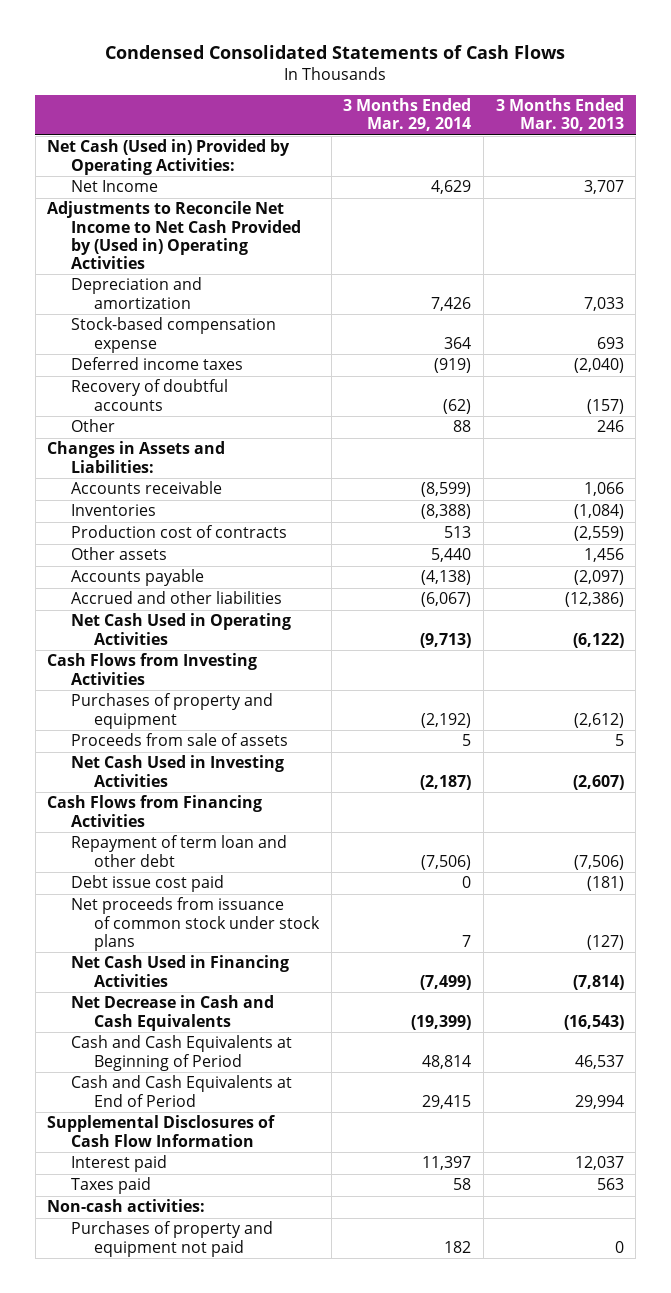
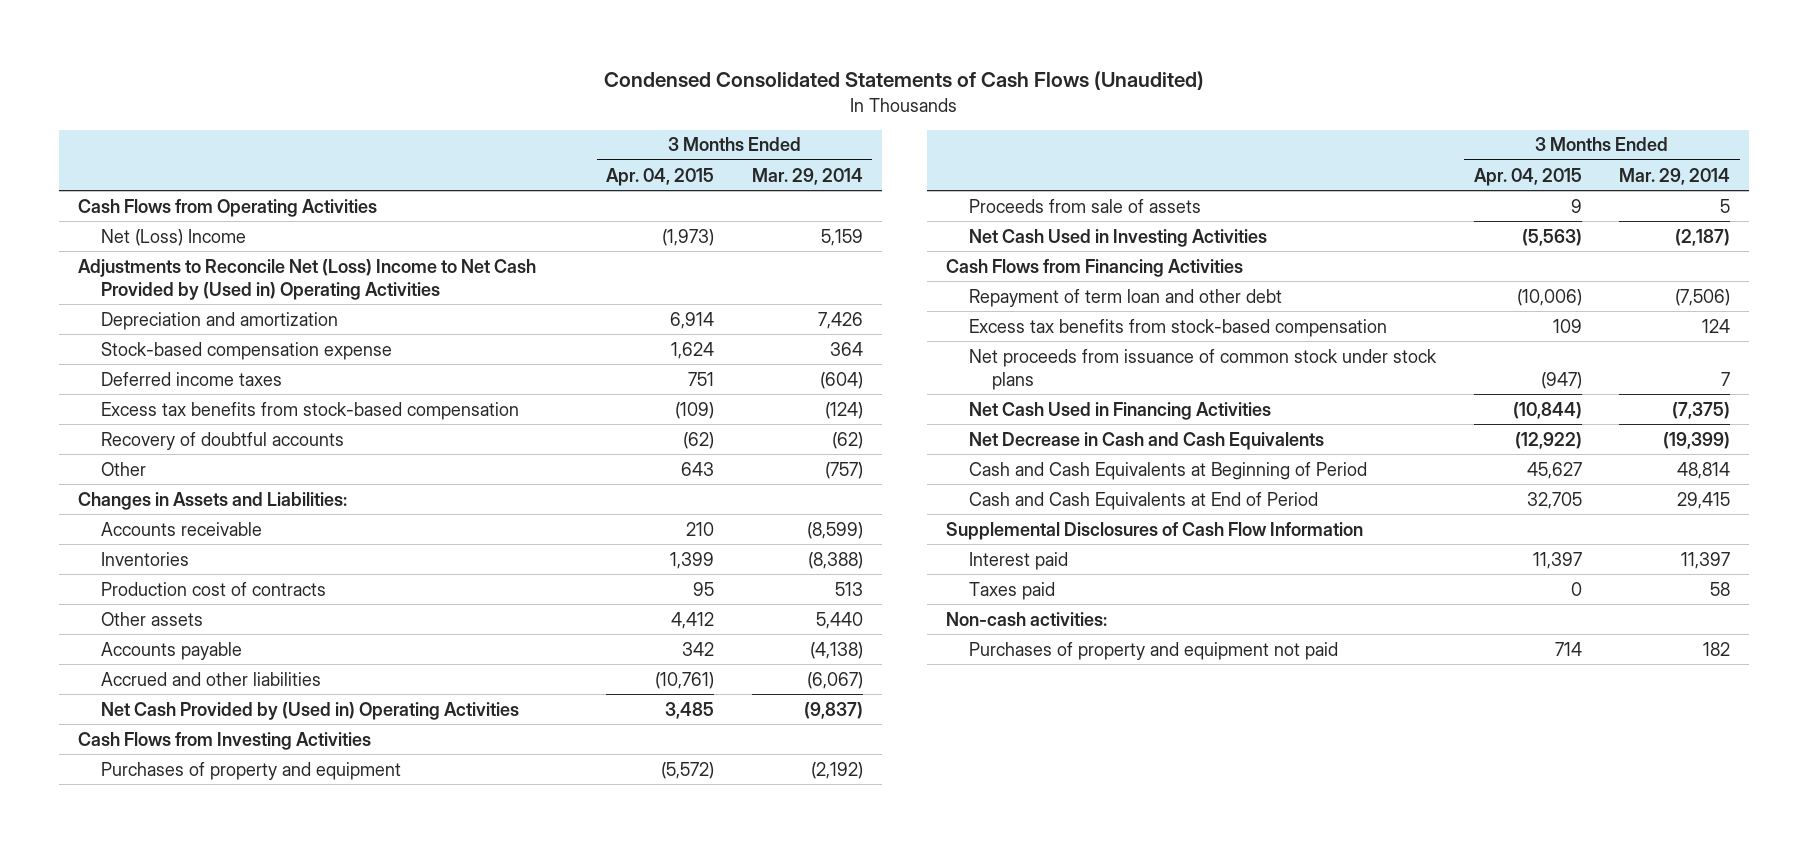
[105,44,566,59] Condensed Consolidated Statements of Cash Flows -> [604,71,1205,91] Condensed Consolidated Statements of Cash Flows (Unaudited)
[495,98,624,132] 3 Months Ended Mar. 30, 2013 -> none
none -> [606,167,715,186] Apr. 04, 2015
[47,139,291,175] Net Cash (Used in) Provided by Operating Activities: -> [78,198,378,217] Cash Flows from Operating Activities
[70,180,158,193] Net Income -> [101,228,247,246] Net (Loss) Income
[431,180,472,195] 4,629 -> [821,228,864,246] 5,159
[47,201,301,269] Adjustments to Reconcile Net Income to Net Cash Provided by (Used in) Operating Activities -> [78,258,537,300] Adjustments to Reconcile Net (Loss) Income to Net Cash Provided by (Used in) Operating Activities
[434,358,472,374] (919) -> [820,371,864,389] (604)
none -> [101,401,520,420] Excess tax benefits from stock-based compensation
[453,420,472,433] 88 -> [825,461,864,479] (757)
[70,613,291,645] Net Cash Used in Operating Activities -> [101,701,520,720] Net Cash Provided by (Used in) Operating Activities
[420,632,472,648] (9,713) -> [804,701,864,719] (9,837)
[70,875,224,893] Debt issue cost paid -> none
none -> [968,318,1387,337] Excess tax benefits from stock-based compensation
[420,974,472,990] (7,499) -> [1672,401,1731,419] (7,375)

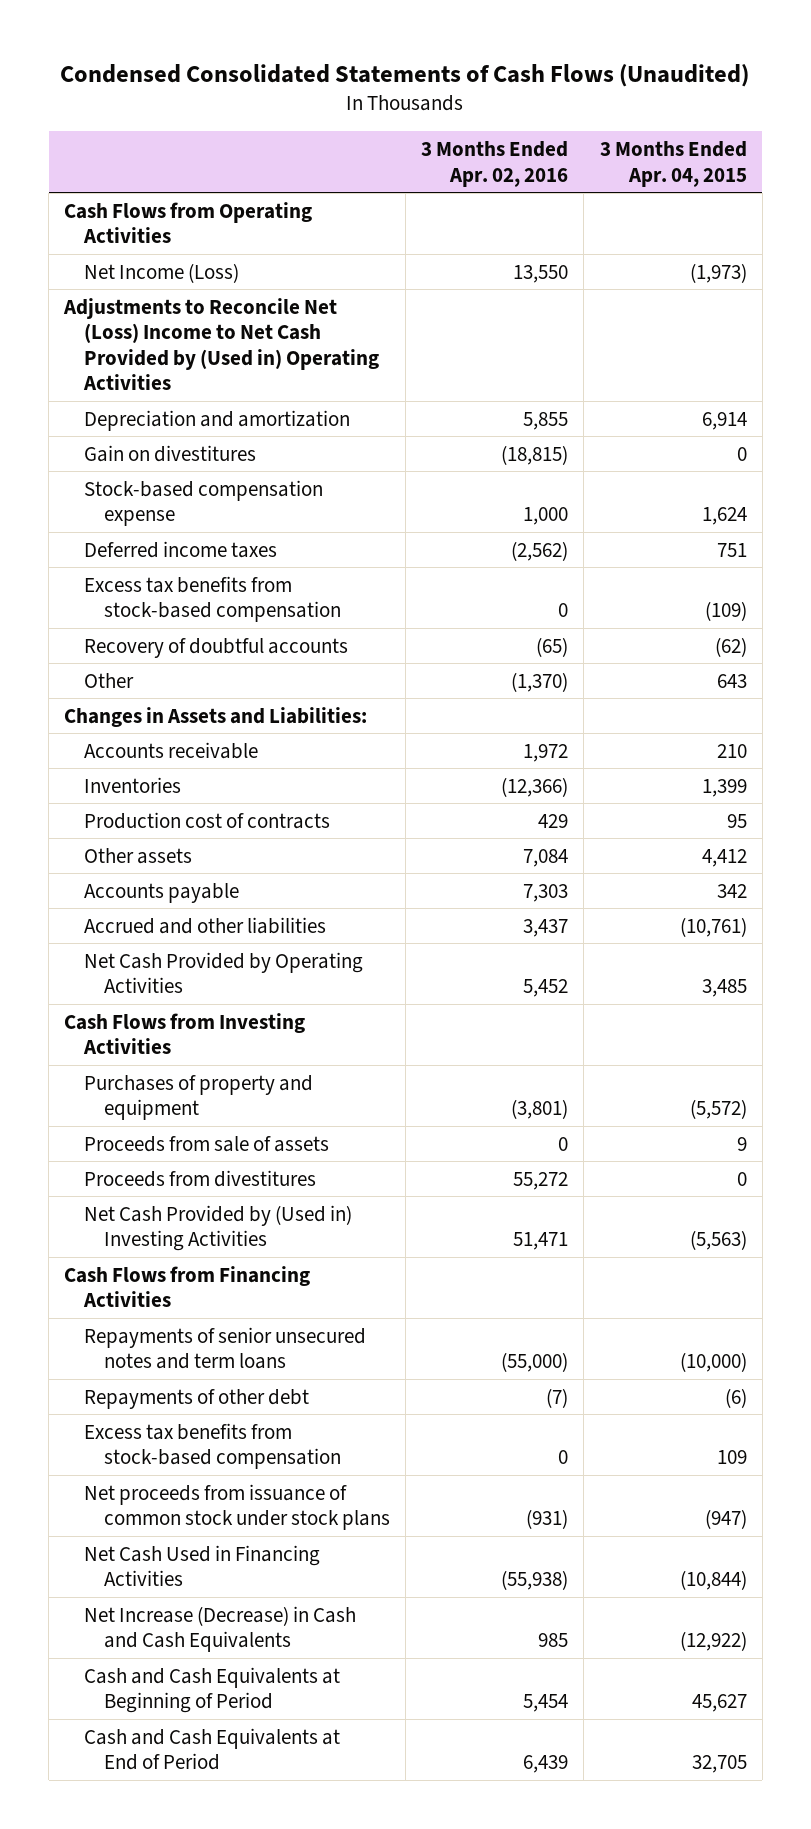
[752,167,864,185] Mar. 29, 2014 -> none
none -> [421,141,569,187] 3 Months Ended Apr. 02, 2016
[101,228,247,246] Net (Loss) Income -> [84,262,240,283] Net Income (Loss)
none -> [84,444,257,462] Gain on divestitures
[101,701,520,720] Net Cash Provided by (Used in) Operating Activities -> [84,951,364,994] Net Cash Provided by Operating Activities
none -> [84,1169,317,1187] Proceeds from divestitures
[968,228,1267,247] Net Cash Used in Investing Activities -> [84,1204,353,1252] Net Cash Provided by (Used in) Investing Activities
none -> [84,1326,367,1370] Repayments of senior unsecured notes and term loans
[968,288,1282,307] Repayment of term loan and other debt -> [84,1388,310,1409] Repayments of other debt
[1516,288,1582,306] (10,006) -> [724,1387,747,1408] (6)
[968,431,1324,450] Net Decrease in Cash and Cash Equivalents -> [84,1605,357,1653] Net Increase (Decrease) in Cash and Cash Equivalents
[945,521,1363,540] Supplemental Disclosures of Cash Flow Information -> none
[968,551,1068,570] Interest paid -> none
[968,581,1055,600] Taxes paid -> none
[945,611,1107,626] Non-cash activities: -> none
[968,641,1338,660] Purchases of property and equipment not paid -> none

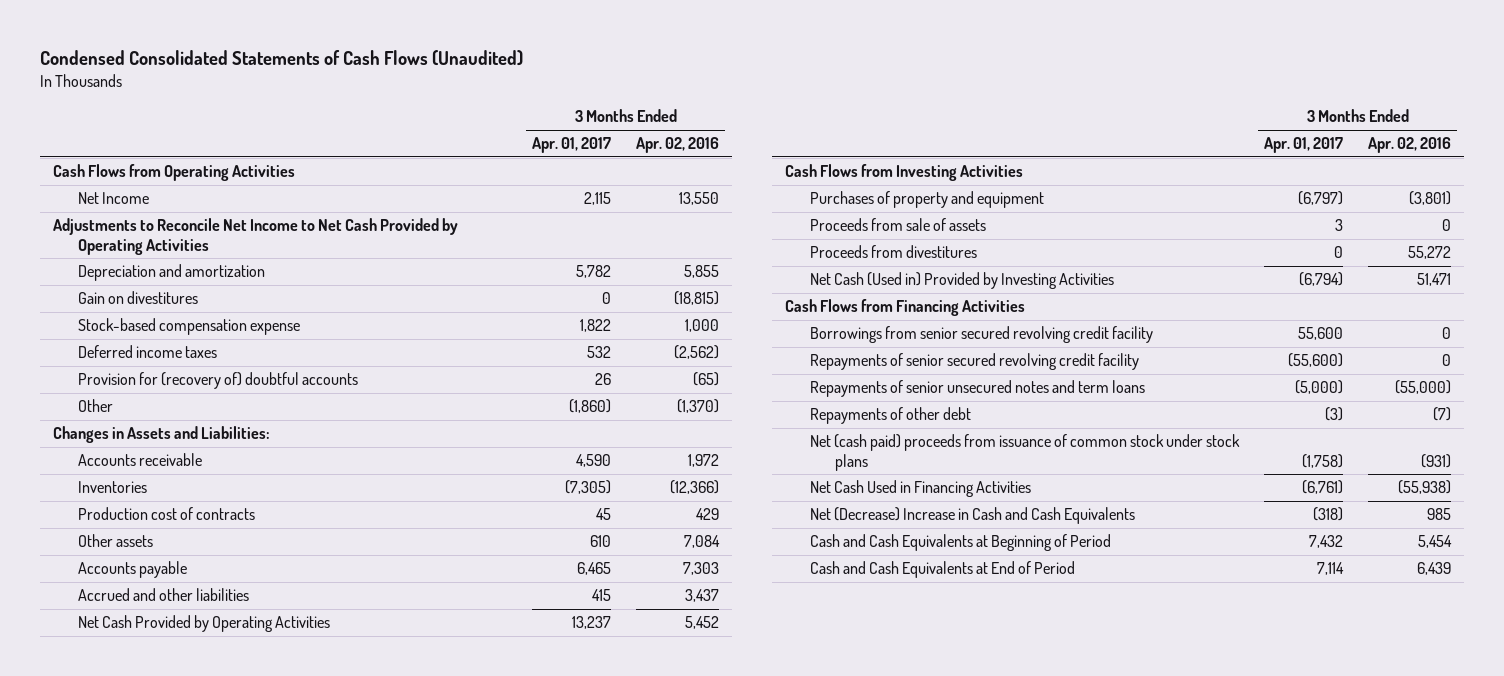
[599,141,747,187] 3 Months Ended Apr. 04, 2015 -> none
none -> [531,137,611,154] Apr. 01, 2017
[84,262,240,283] Net Income (Loss) -> [77,192,149,205] Net Income
[63,297,380,391] Adjustments to Reconcile Net (Loss) Income to Net Cash Provided by (Used in) Operating Activities -> [52,218,458,255] Adjustments to Reconcile Net Income to Net Cash Provided by Operating Activities
[84,575,342,623] Excess tax benefits from stock-based compensation -> none
[84,637,349,658] Recovery of doubtful accounts -> [77,372,358,390] Provision for (recovery of) doubtful accounts
[84,1204,353,1252] Net Cash Provided by (Used in) Investing Activities -> [809,272,1114,290] Net Cash (Used in) Provided by Investing Activities
none -> [809,326,1153,344] Borrowings from senior secured revolving credit facility
none -> [809,353,1139,371] Repayments of senior secured revolving credit facility
[84,1422,342,1470] Excess tax benefits from stock-based compensation -> none
[84,1483,391,1531] Net proceeds from issuance of common stock under stock plans -> [809,434,1240,471] Net (cash paid) proceeds from issuance of common stock under stock plans
[84,1605,357,1653] Net Increase (Decrease) in Cash and Cash Equivalents -> [809,507,1135,525] Net (Decrease) Increase in Cash and Cash Equivalents

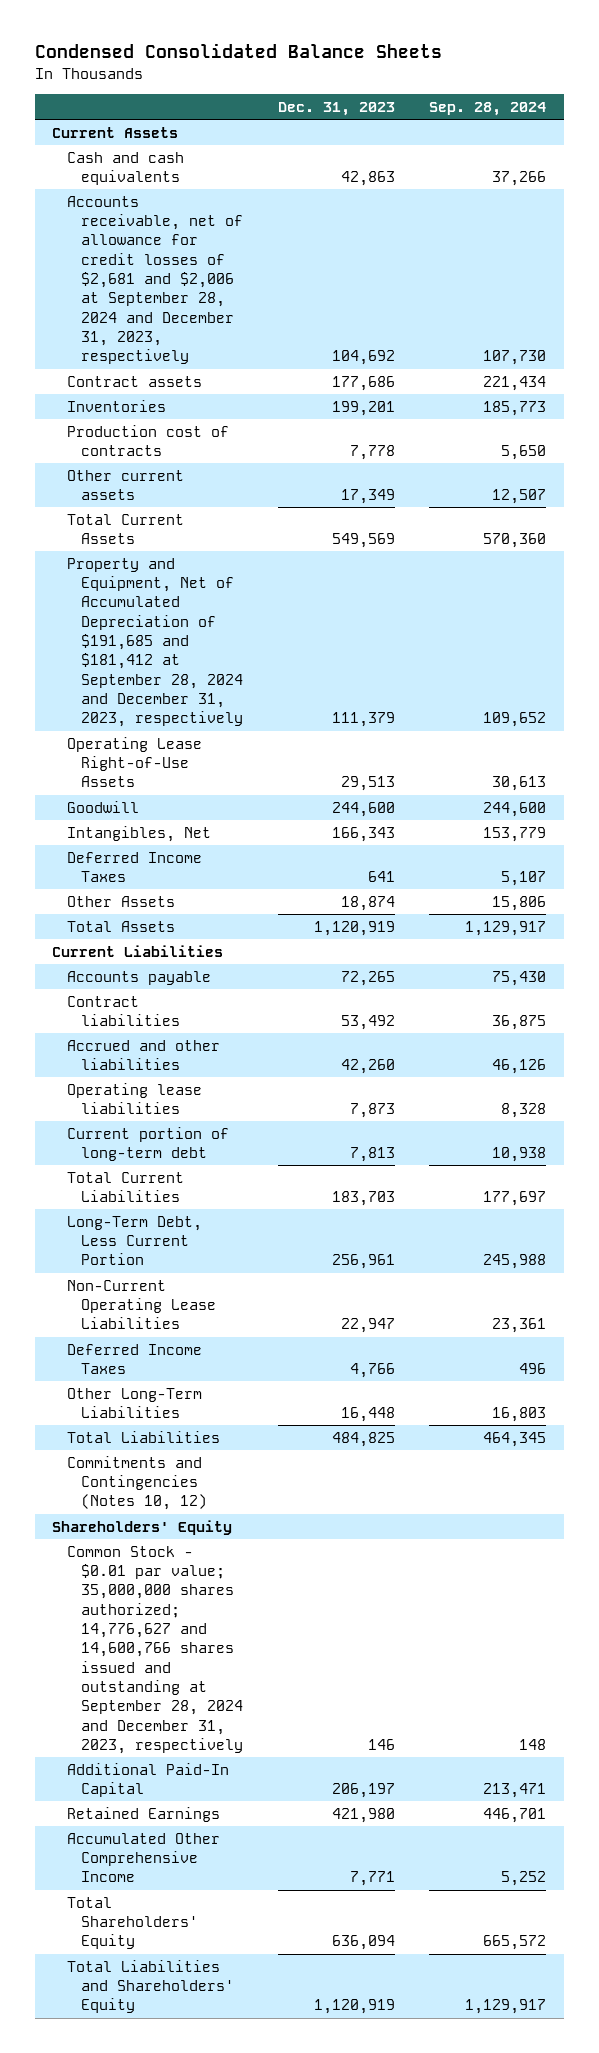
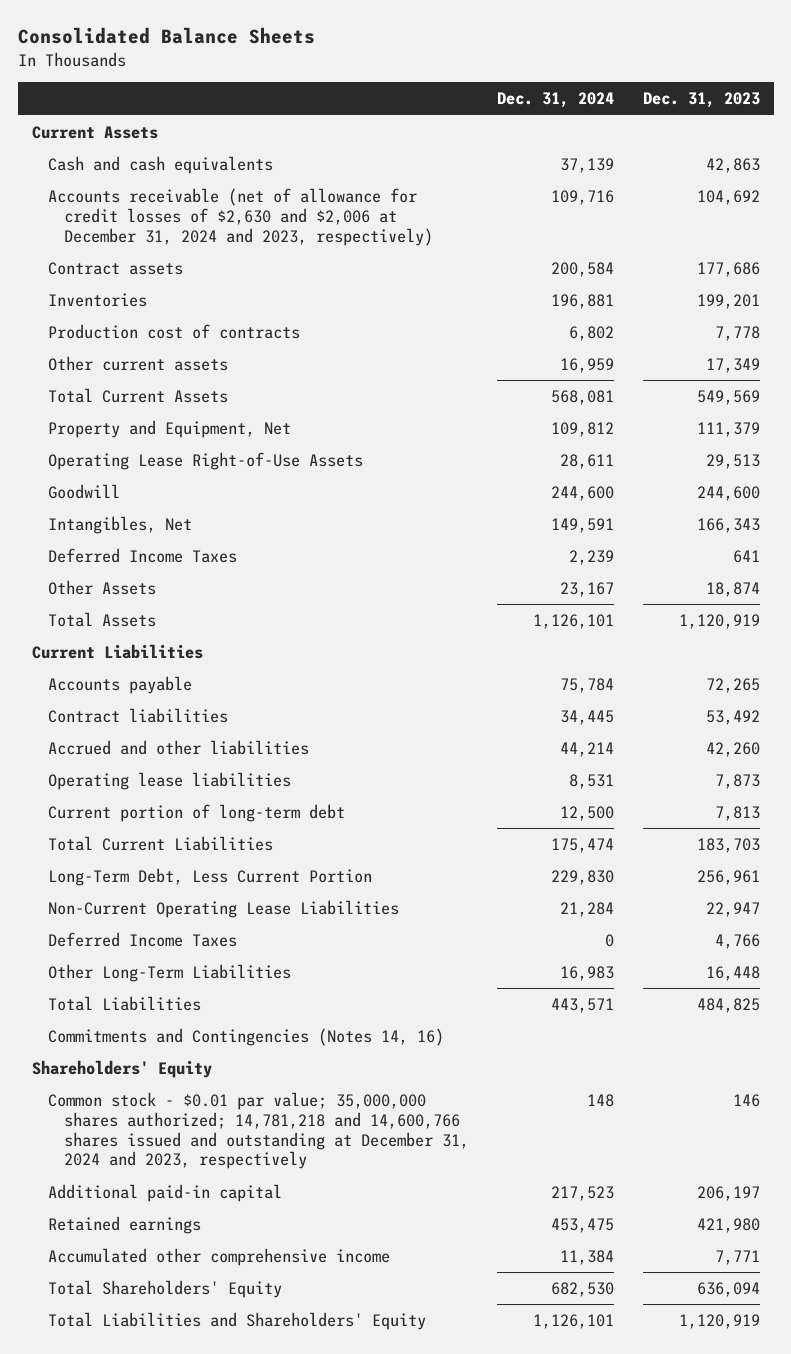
[34,43,442,59] Condensed Consolidated Balance Sheets -> [17,27,315,45] Consolidated Balance Sheets
[429,101,547,116] Sep. 28, 2024 -> none
none -> [497,92,615,109] Dec. 31, 2024
[66,195,243,365] Accounts receivable, net of allowance for credit losses of $2,681 and $2,006 at September 28, 2024 and December 31, 2023, respectively -> [47,187,433,246] Accounts receivable (net of allowance for credit losses of $2,630 and $2,006 at December 31, 2024 and 2023, respectively)
[66,557,243,728] Property and Equipment, Net of Accumulated Depreciation of $191,685 and $181,412 at September 28, 2024 and December 31, 2023, respectively -> [47,419,291,438] Property and Equipment, Net
[66,1455,207,1511] Commitments and Contingencies (Notes 10, 12) -> [47,1027,444,1046] Commitments and Contingencies (Notes 14, 16)
[66,1545,243,1754] Common Stock - $0.01 par value; 35,000,000 shares authorized; 14,776,627 and 14,600,766 shares issued and outstanding at September 28, 2024 and December 31, 2023, respectively -> [47,1091,469,1170] Common stock - $0.01 par value; 35,000,000 shares authorized; 14,781,218 and 14,600,766 shares issued and outstanding at December 31, 2024 and 2023, respectively
[66,1762,229,1798] Additional Paid-In Capital -> [47,1183,282,1202] Additional paid-in capital
[66,1806,220,1822] Retained Earnings -> [47,1215,201,1234] Retained earnings
[66,1832,220,1883] Accumulated Other Comprehensive Income -> [47,1247,390,1266] Accumulated other comprehensive income

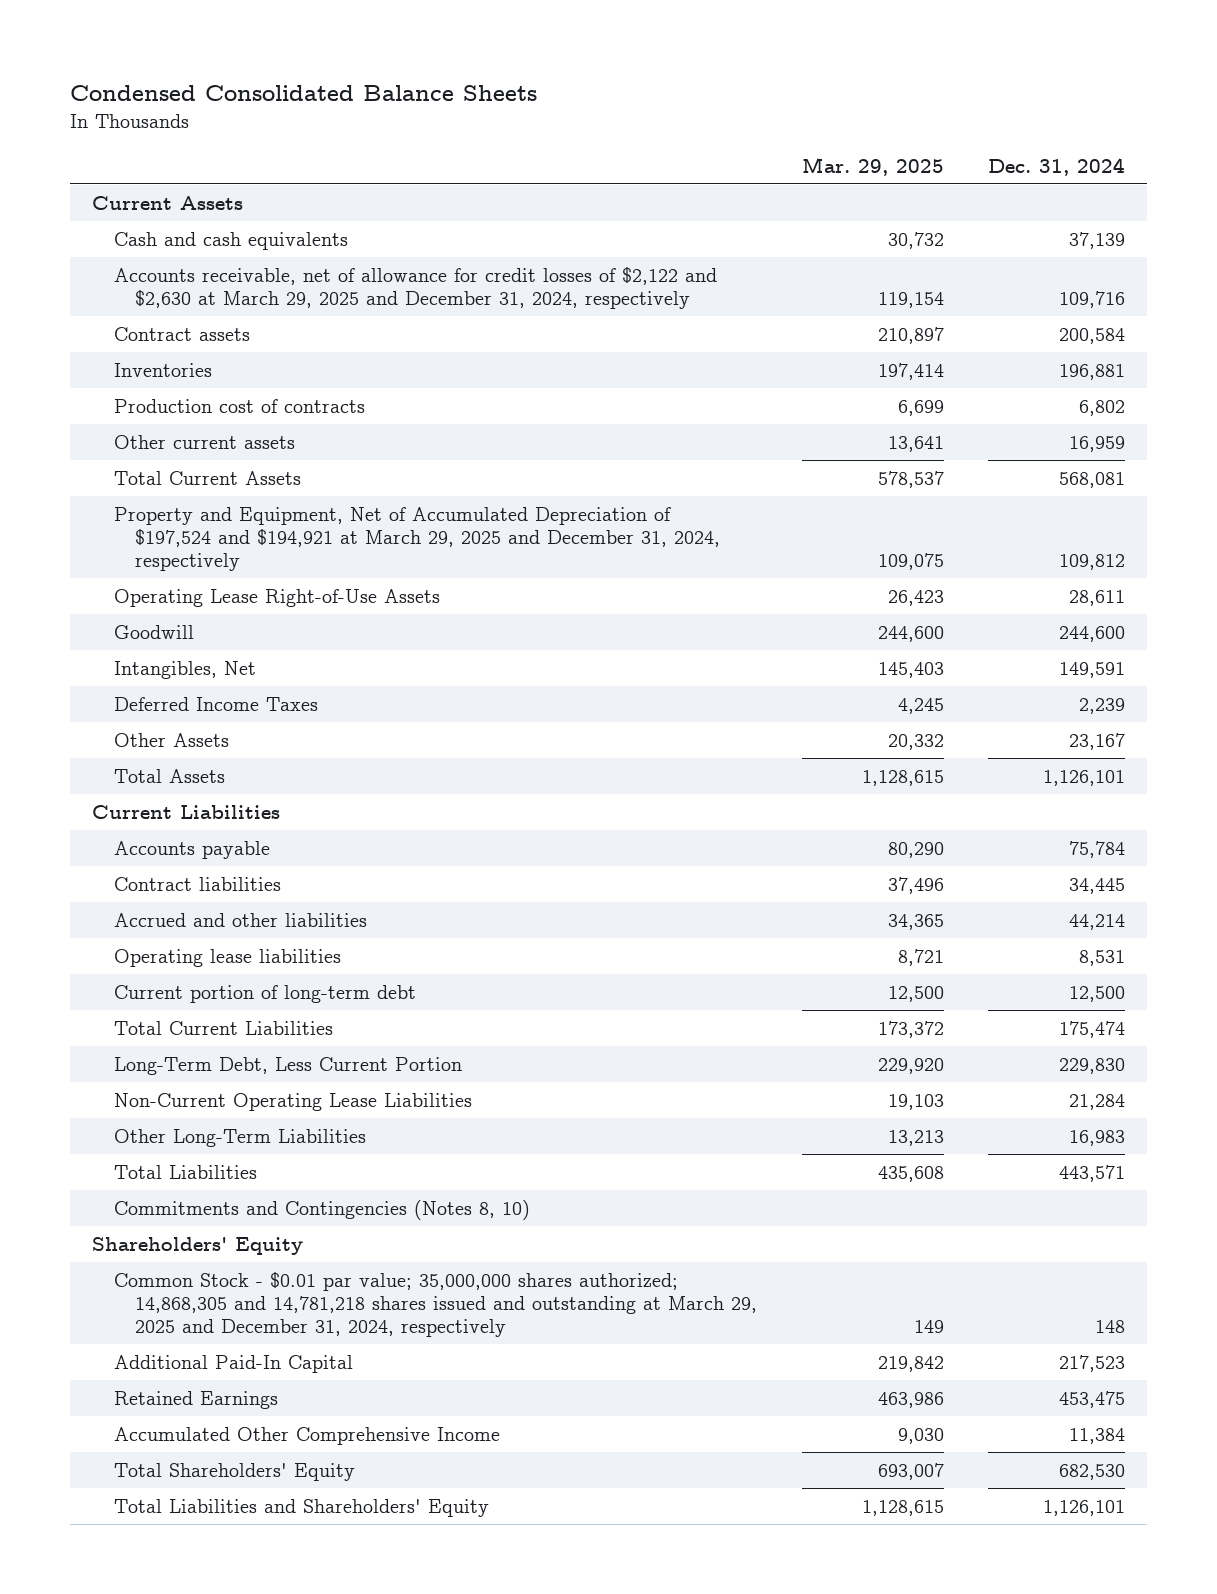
[17,27,315,45] Consolidated Balance Sheets -> [69,84,537,101] Condensed Consolidated Balance Sheets
[642,92,760,109] Dec. 31, 2023 -> none
none -> [801,156,944,176] Mar. 29, 2025
[47,187,433,246] Accounts receivable (net of allowance for credit losses of $2,630 and $2,006 at December 31, 2024 and 2023, respectively) -> [113,266,717,310] Accounts receivable, net of allowance for credit losses of $2,122 and $2,630 at March 29, 2025 and December 31, 2024, respectively
[47,419,291,438] Property and Equipment, Net -> [113,506,721,572] Property and Equipment, Net of Accumulated Depreciation of $197,524 and $194,921 at March 29, 2025 and December 31, 2024, respectively
[47,931,237,947] Deferred Income Taxes -> none
[47,1027,444,1046] Commitments and Contingencies (Notes 14, 16) -> [113,1199,530,1220] Commitments and Contingencies (Notes 8, 10)
[47,1091,469,1170] Common stock - $0.01 par value; 35,000,000 shares authorized; 14,781,218 and 14,600,766 shares issued and outstanding at December 31, 2024 and 2023, respectively -> [113,1271,758,1338] Common Stock - $0.01 par value; 35,000,000 shares authorized; 14,868,305 and 14,781,218 shares issued and outstanding at March 29, 2025 and December 31, 2024, respectively
[47,1183,282,1202] Additional paid-in capital -> [113,1354,353,1373] Additional Paid-In Capital
[47,1215,201,1234] Retained earnings -> [113,1390,278,1409] Retained Earnings
[47,1247,390,1266] Accumulated other comprehensive income -> [113,1426,500,1445] Accumulated Other Comprehensive Income

